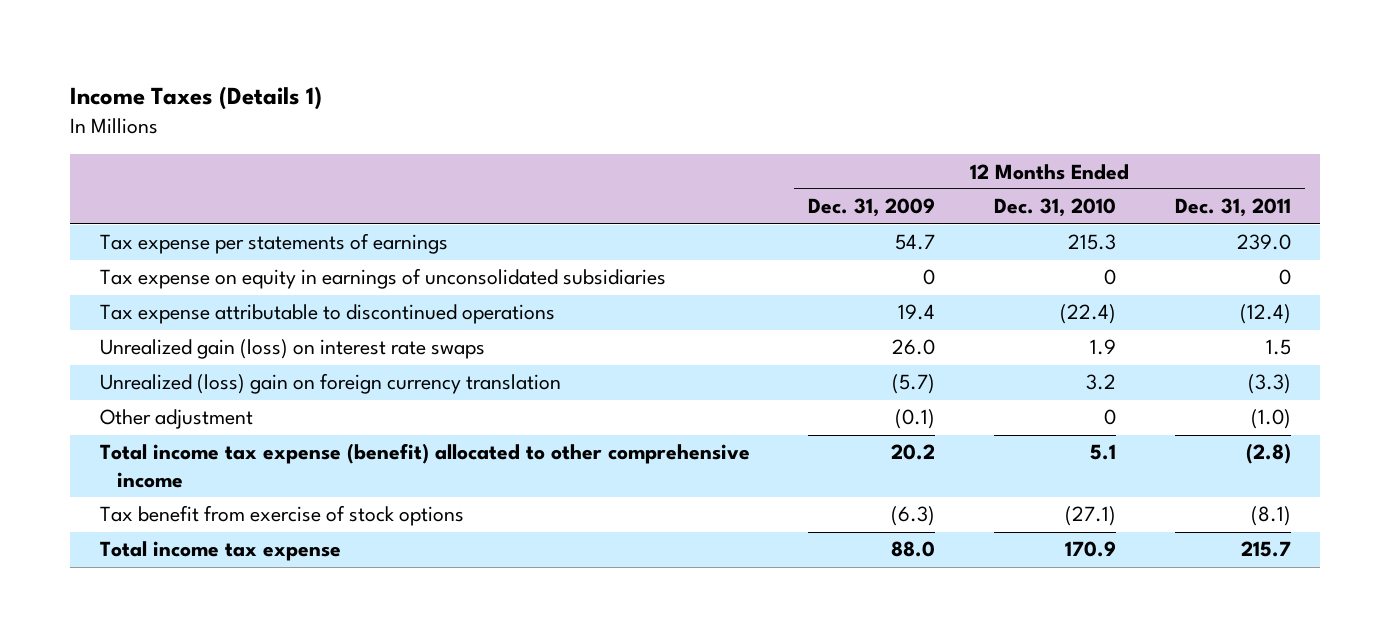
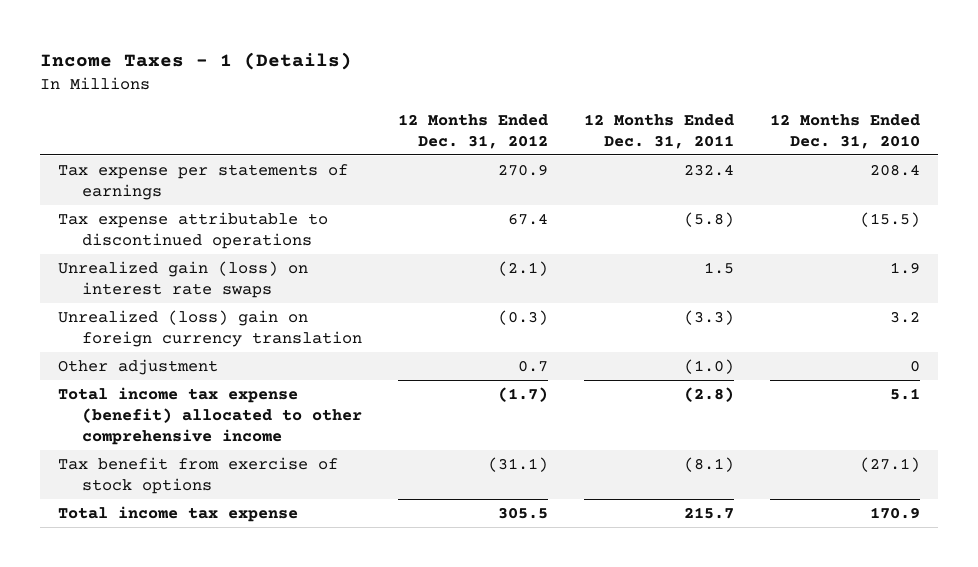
[70,85,323,110] Income Taxes (Details 1) -> [40,52,353,71] Income Taxes - 1 (Details)
[808,198,936,218] Dec. 31, 2009 -> none
none -> [397,113,548,150] 12 Months Ended Dec. 31, 2012
[99,268,666,290] Tax expense on equity in earnings of unconsolidated subsidiaries -> none
[1068,234,1117,251] 215.3 -> [869,163,920,176] 208.4
[1236,234,1291,251] 239.0 -> [683,163,734,176] 232.4
[1060,304,1117,325] (22.4) -> [859,211,920,227] (15.5)
[1239,304,1291,325] (12.4) -> [683,211,734,227] (5.8)

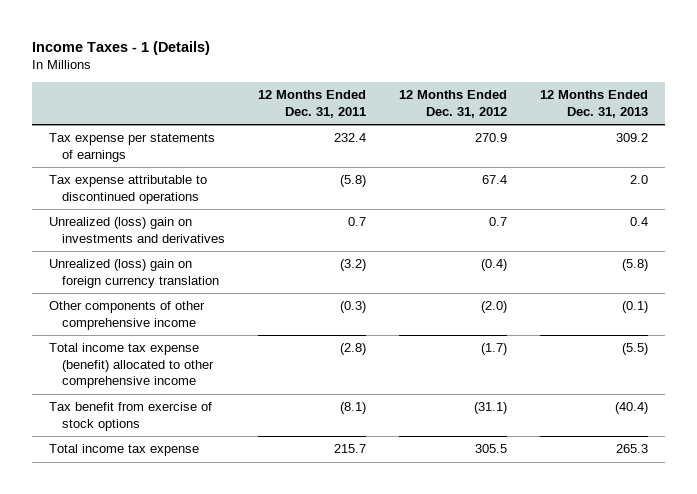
[769,113,920,150] 12 Months Ended Dec. 31, 2010 -> none
none -> [540,90,649,118] 12 Months Ended Dec. 31, 2013
[58,358,219,375] Other adjustment -> none
[58,260,309,298] Unrealized gain (loss) on interest rate swaps -> [48,217,226,243] Unrealized (loss) gain on investments and derivatives
[497,260,548,276] (2.1) -> [489,217,508,227] 0.7
[703,261,734,274] 1.5 -> [348,217,367,227] 0.7
[497,309,548,325] (0.3) -> [481,259,508,272] (0.4)
[683,309,734,325] (3.3) -> [340,259,367,272] (3.2)
none -> [48,301,205,330] Other components of other comprehensive income

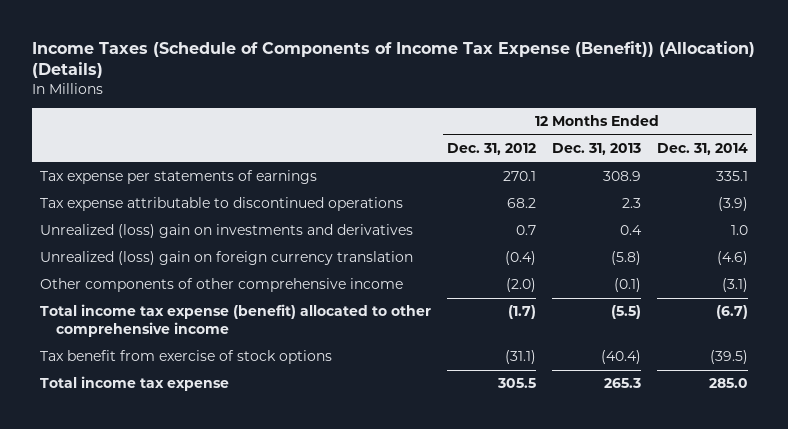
[31,40,210,55] Income Taxes - 1 (Details) -> [31,40,755,79] Income Taxes (Schedule of Components of Income Tax Expense (Benefit)) (Allocation) (Details)
[258,90,367,118] 12 Months Ended Dec. 31, 2011 -> none
none -> [656,143,748,156] Dec. 31, 2014
[475,133,508,143] 270.9 -> [502,171,536,182] 270.1
[616,133,649,143] 309.2 -> [602,171,641,182] 308.9
[482,175,508,185] 67.4 -> [506,198,536,209] 68.2
[630,175,649,185] 2.0 -> [621,198,641,209] 2.3

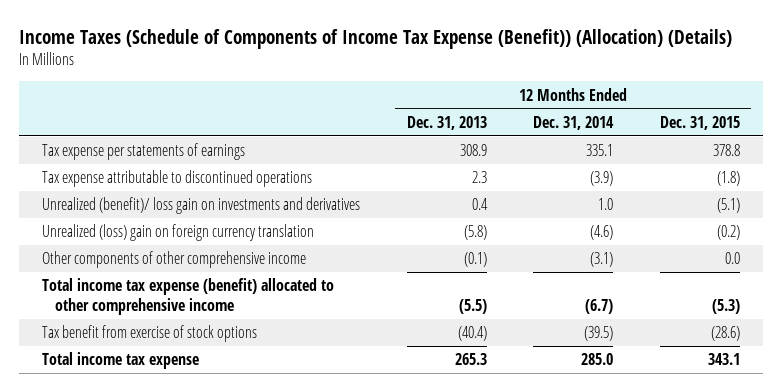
[446,143,536,156] Dec. 31, 2012 -> none
none -> [659,115,740,130] Dec. 31, 2015
[39,224,413,239] Unrealized (loss) gain on investments and derivatives -> [42,197,361,215] Unrealized (benefit)/ loss gain on investments and derivatives

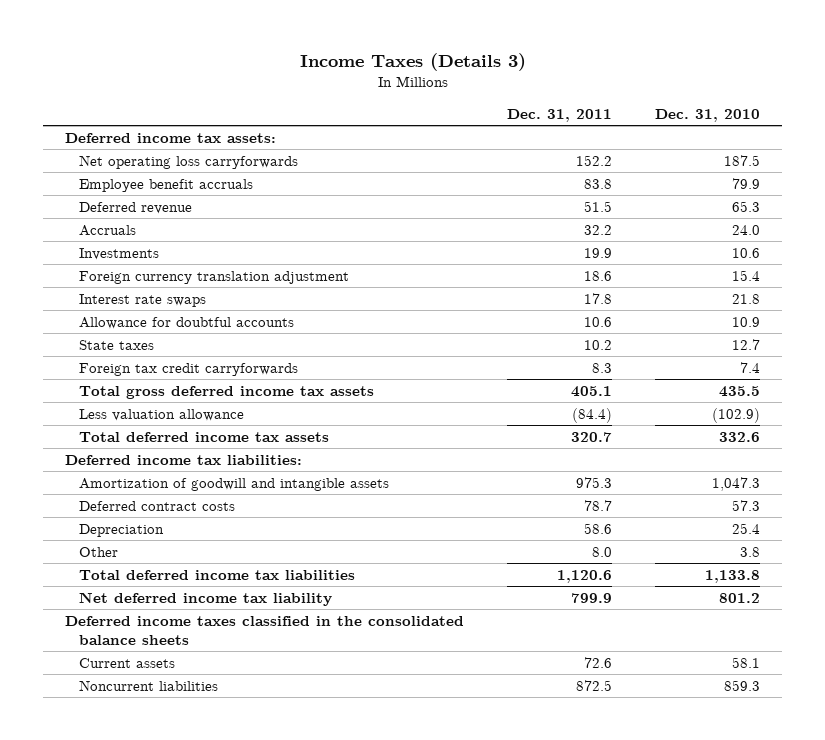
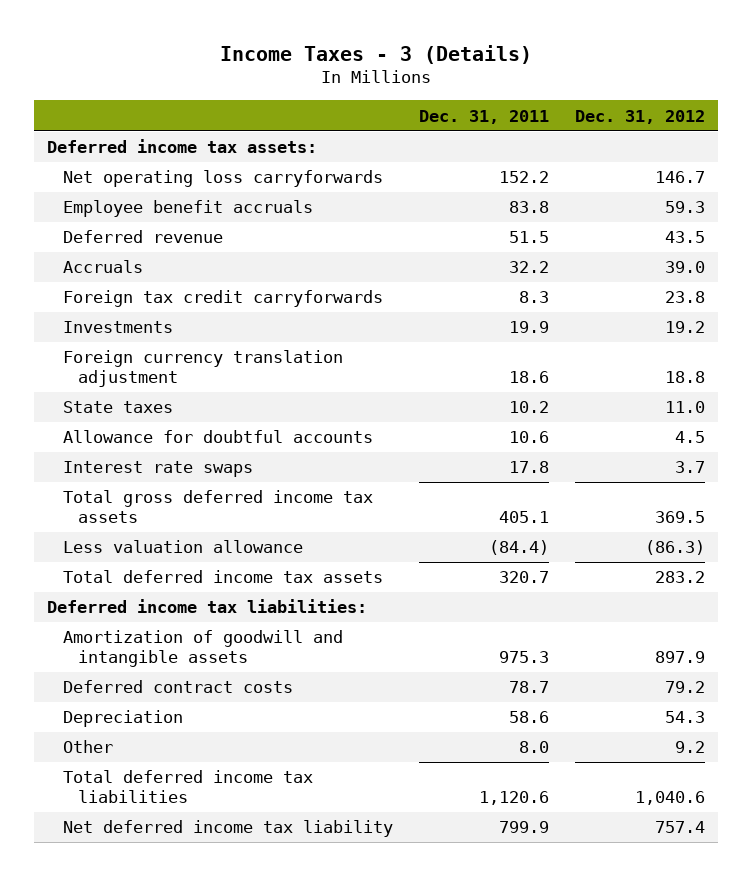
[299,52,526,71] Income Taxes (Details 3) -> [220,44,533,64] Income Taxes - 3 (Details)
[655,109,761,123] Dec. 31, 2010 -> none
none -> [575,109,706,124] Dec. 31, 2012
[78,362,298,376] Foreign tax credit carryforwards -> [62,290,383,308] Foreign tax credit carryforwards
[78,316,294,329] Allowance for doubtful accounts -> [62,430,373,444] Allowance for doubtful accounts
[78,293,206,307] Interest rate swaps -> [62,461,253,478] Interest rate swaps
[65,615,465,645] Deferred income taxes classified in the consolidated balance sheets -> none
[78,657,175,668] Current assets -> none
[78,679,218,691] Noncurrent liabilities -> none

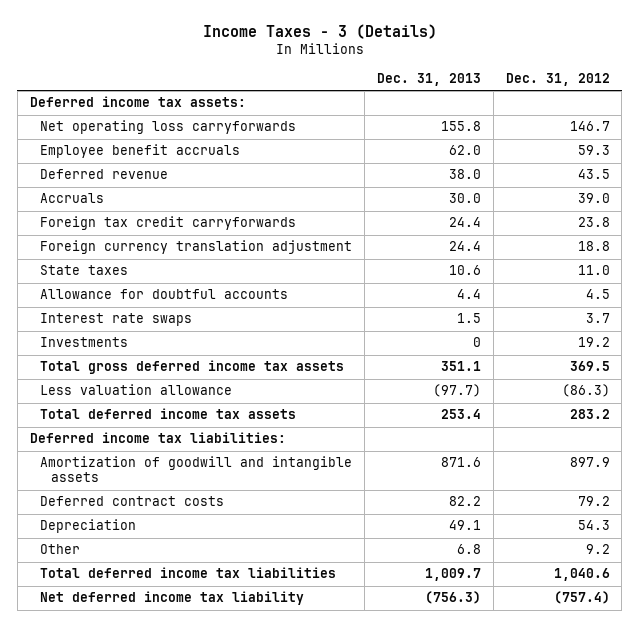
[418,109,549,124] Dec. 31, 2011 -> none
none -> [377,72,482,86] Dec. 31, 2013
[62,321,173,334] Investments -> [40,337,129,348] Investments
[655,821,706,834] 757.4 -> [553,591,610,605] (757.4)

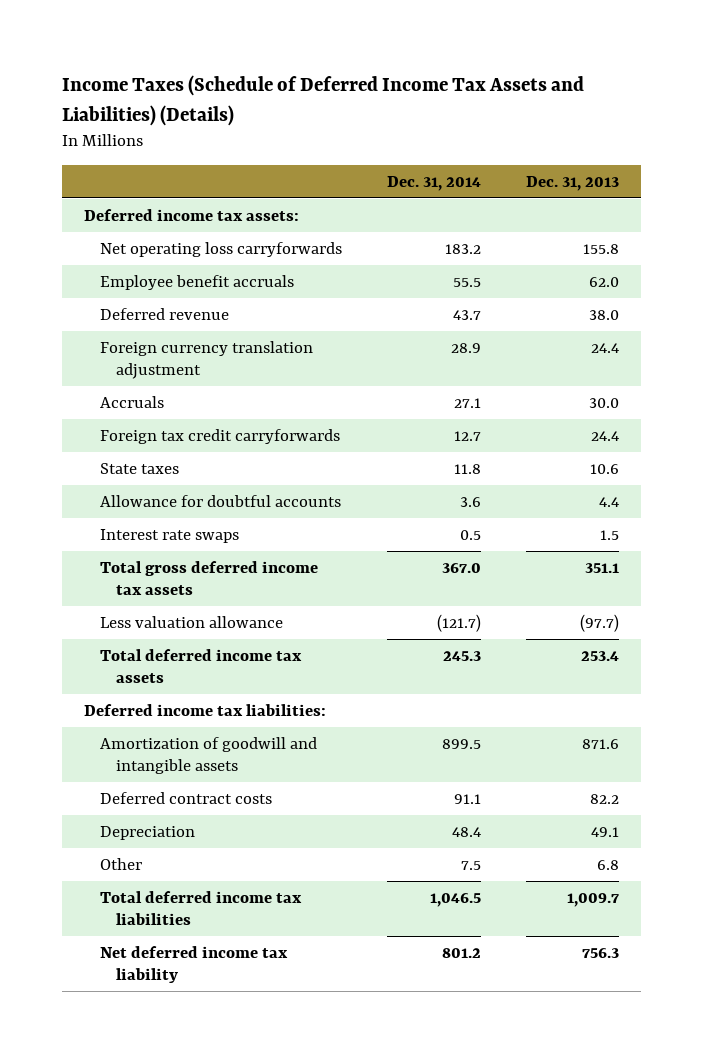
[202,23,437,39] Income Taxes - 3 (Details) -> [61,75,584,126] Income Taxes (Schedule of Deferred Income Tax Assets and Liabilities) (Details)
[505,72,610,86] Dec. 31, 2012 -> none
none -> [387,175,482,191] Dec. 31, 2014
[40,240,353,255] Foreign currency translation adjustment -> [100,340,314,380] Foreign currency translation adjustment
[40,337,129,348] Investments -> none
[425,591,482,605] (756.3) -> [581,947,619,958] 756.3

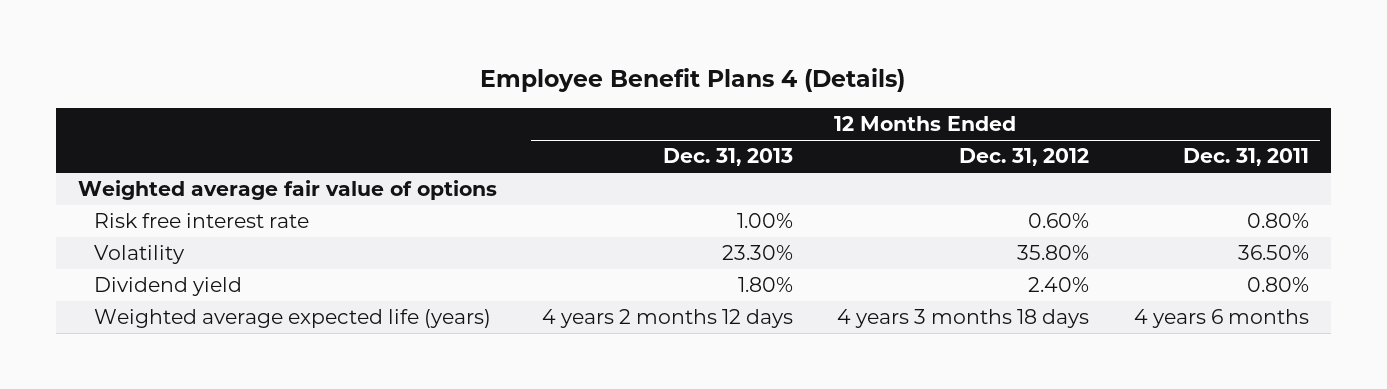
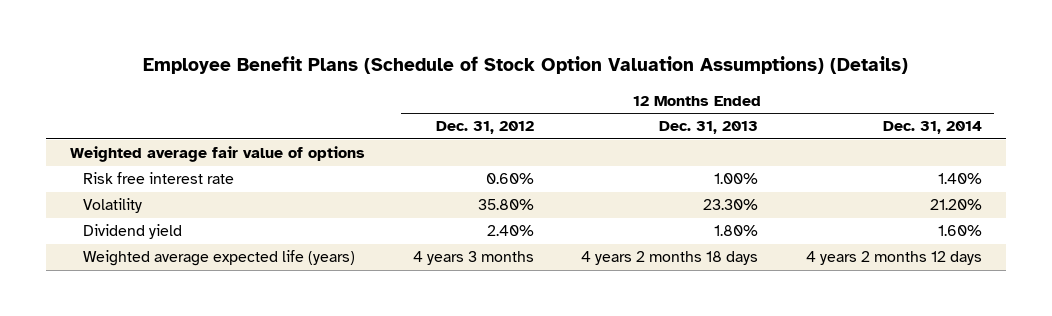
[480,68,906,93] Employee Benefit Plans 4 (Details) -> [143,56,909,75] Employee Benefit Plans (Schedule of Stock Option Valuation Assumptions) (Details)
[1182,148,1309,167] Dec. 31, 2011 -> none
none -> [882,121,982,135] Dec. 31, 2014
[541,309,793,329] 4 years 2 months 12 days -> [581,251,759,266] 4 years 2 months 18 days
[837,309,1090,329] 4 years 3 months 18 days -> [412,251,534,266] 4 years 3 months

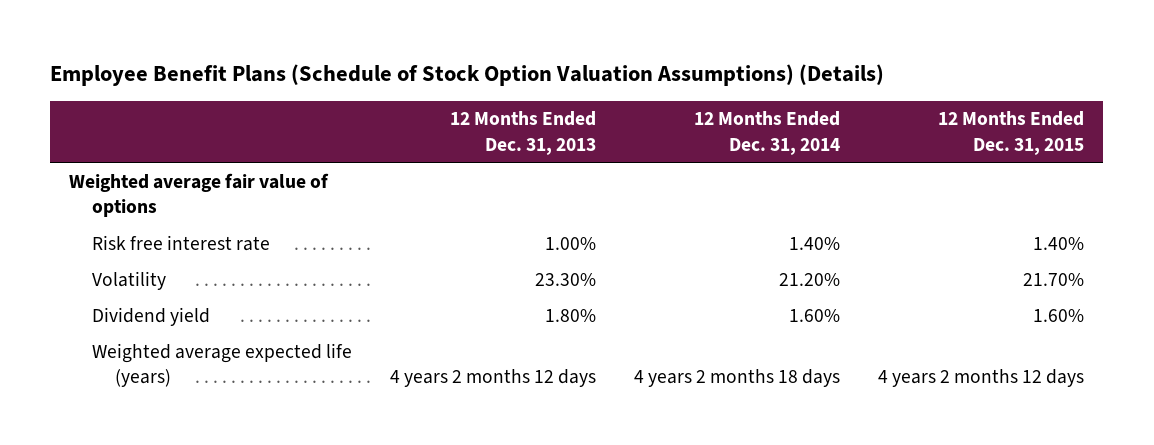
[435,121,534,135] Dec. 31, 2012 -> none
none -> [938,111,1085,155] 12 Months Ended Dec. 31, 2015
[581,251,759,266] 4 years 2 months 18 days -> [390,369,597,388] 4 years 2 months 12 days
[805,251,982,266] 4 years 2 months 12 days -> [634,369,841,388] 4 years 2 months 18 days

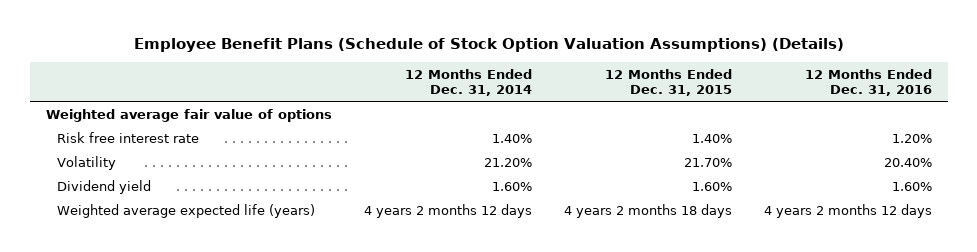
[450,111,597,155] 12 Months Ended Dec. 31, 2013 -> none
none -> [804,68,932,97] 12 Months Ended Dec. 31, 2016
[634,369,841,388] 4 years 2 months 18 days -> [363,203,532,218] 4 years 2 months 12 days
[878,369,1085,388] 4 years 2 months 12 days -> [563,203,732,218] 4 years 2 months 18 days

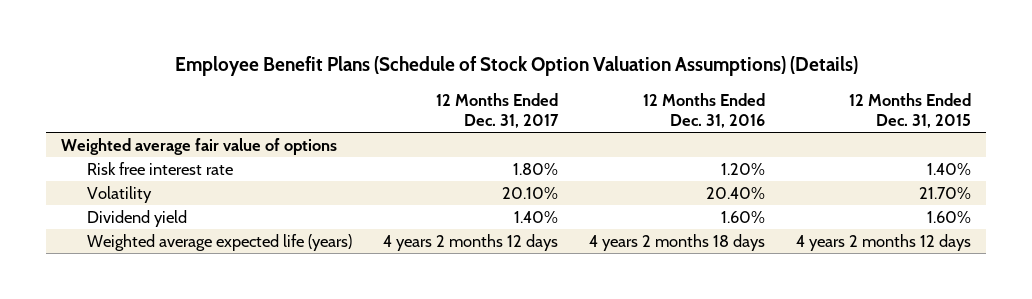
[404,68,532,97] 12 Months Ended Dec. 31, 2014 -> none
none -> [436,92,560,128] 12 Months Ended Dec. 31, 2017
[563,203,732,218] 4 years 2 months 18 days -> [795,233,971,251] 4 years 2 months 12 days
[763,203,932,218] 4 years 2 months 12 days -> [588,233,765,251] 4 years 2 months 18 days

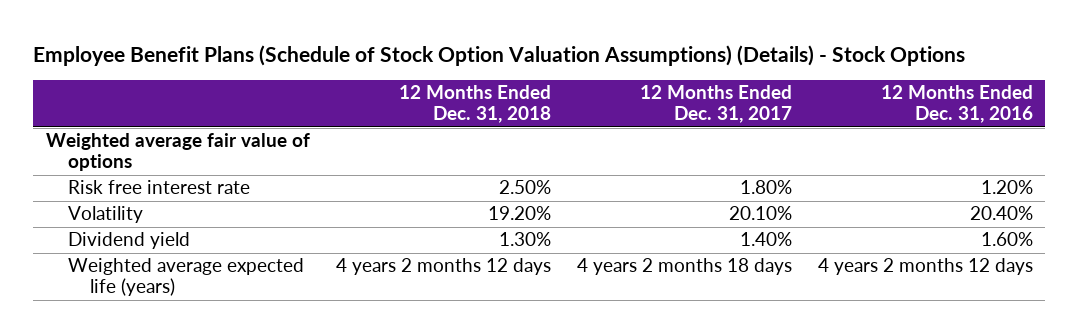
[174,56,858,77] Employee Benefit Plans (Schedule of Stock Option Valuation Assumptions) (Details) -> [33,44,966,66] Employee Benefit Plans (Schedule of Stock Option Valuation Assumptions) (Details) - Stock Options
[848,92,971,128] 12 Months Ended Dec. 31, 2015 -> none
none -> [399,85,552,124] 12 Months Ended Dec. 31, 2018
[383,233,559,251] 4 years 2 months 12 days -> [576,258,792,276] 4 years 2 months 18 days
[588,233,765,251] 4 years 2 months 18 days -> [817,258,1033,276] 4 years 2 months 12 days

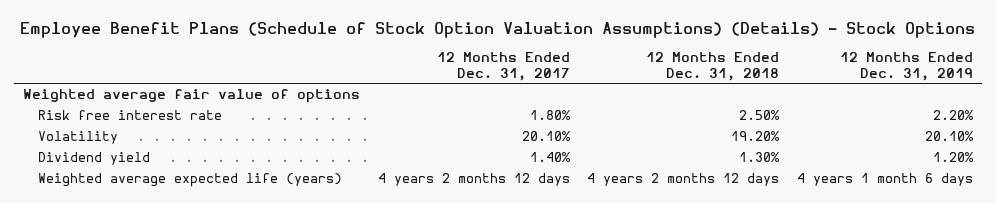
[880,85,1033,124] 12 Months Ended Dec. 31, 2016 -> none
none -> [840,52,974,81] 12 Months Ended Dec. 31, 2019
[576,258,792,276] 4 years 2 months 18 days -> [377,173,570,187] 4 years 2 months 12 days

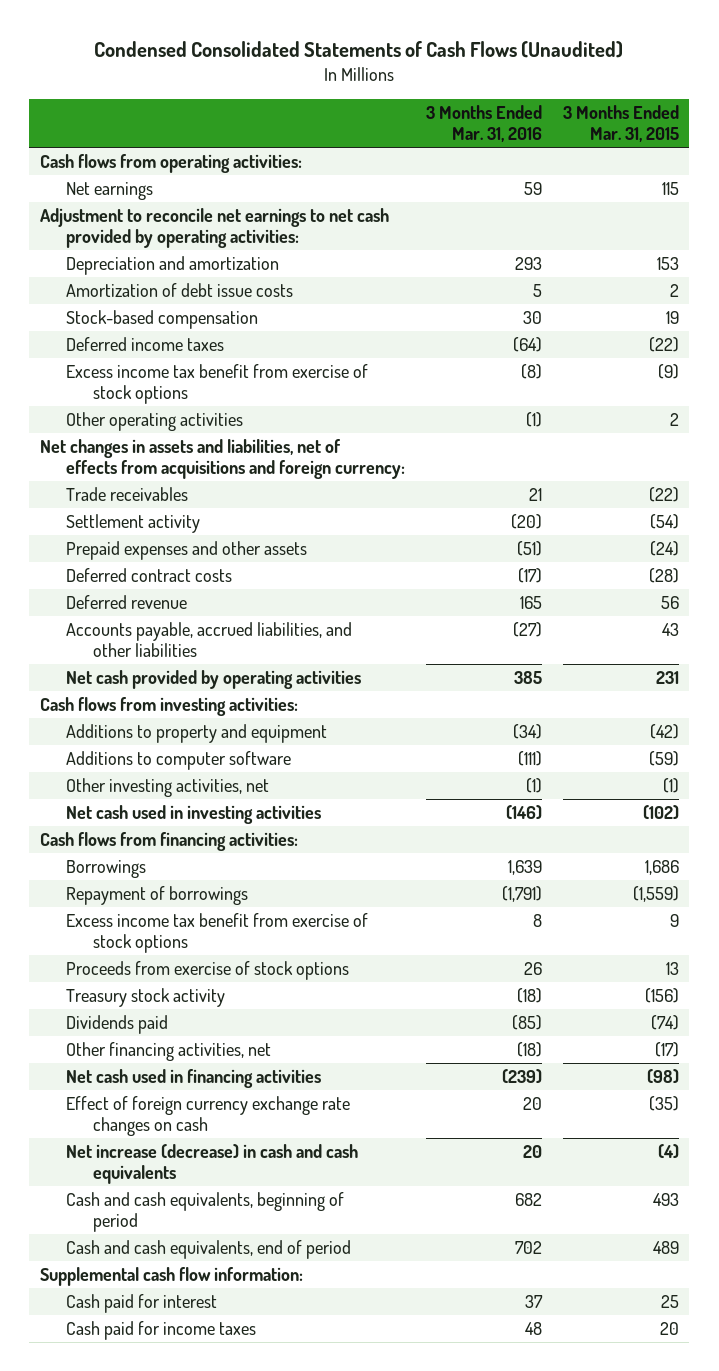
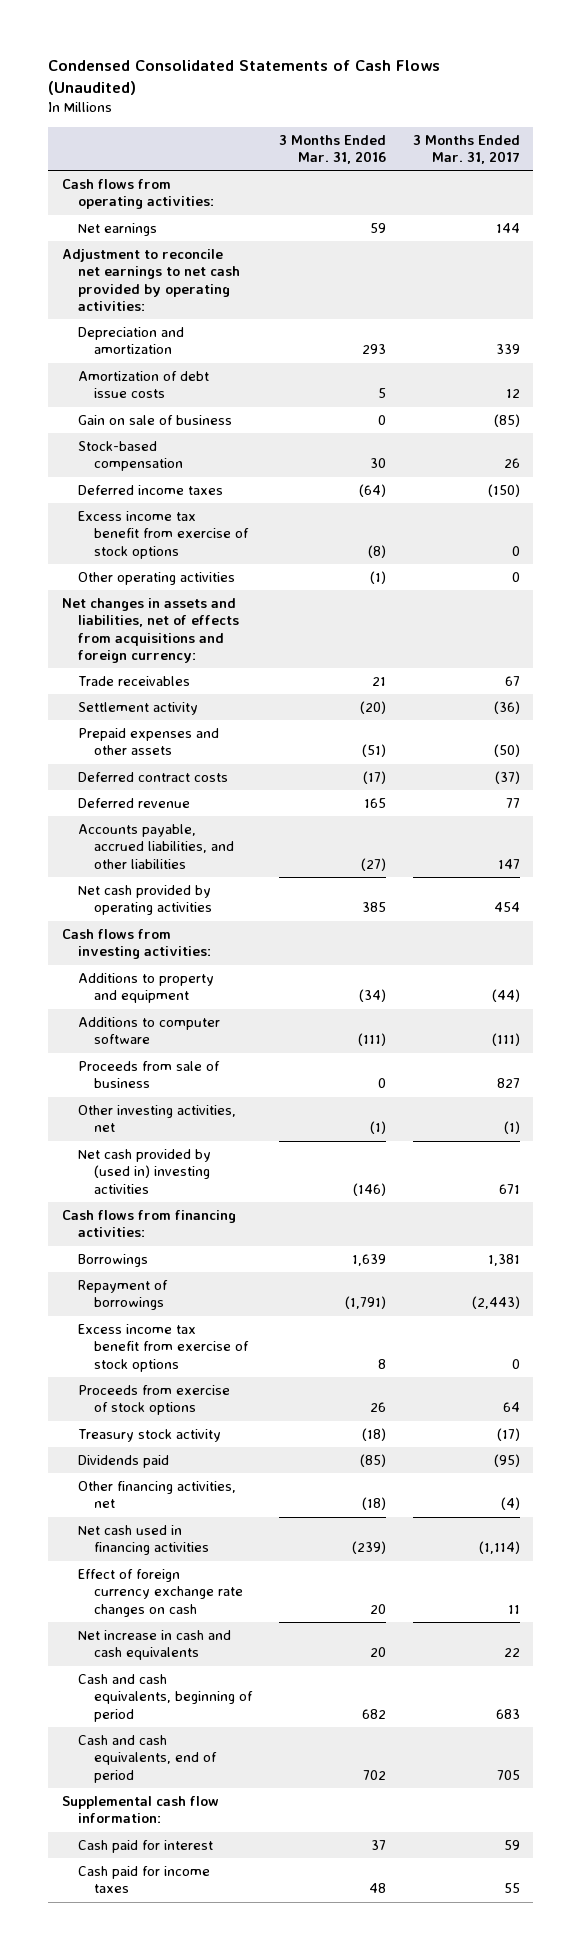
[562,105,679,143] 3 Months Ended Mar. 31, 2015 -> none
none -> [412,134,520,165] 3 Months Ended Mar. 31, 2017
none -> [77,414,232,425] Gain on sale of business
none -> [77,1060,220,1089] Proceeds from sale of business
[66,805,322,825] Net cash used in investing activities -> [77,1148,211,1194] Net cash provided by (used in) investing activities
[66,1144,359,1185] Net increase (decrease) in cash and cash equivalents -> [77,1629,231,1661] Net increase in cash and cash equivalents

